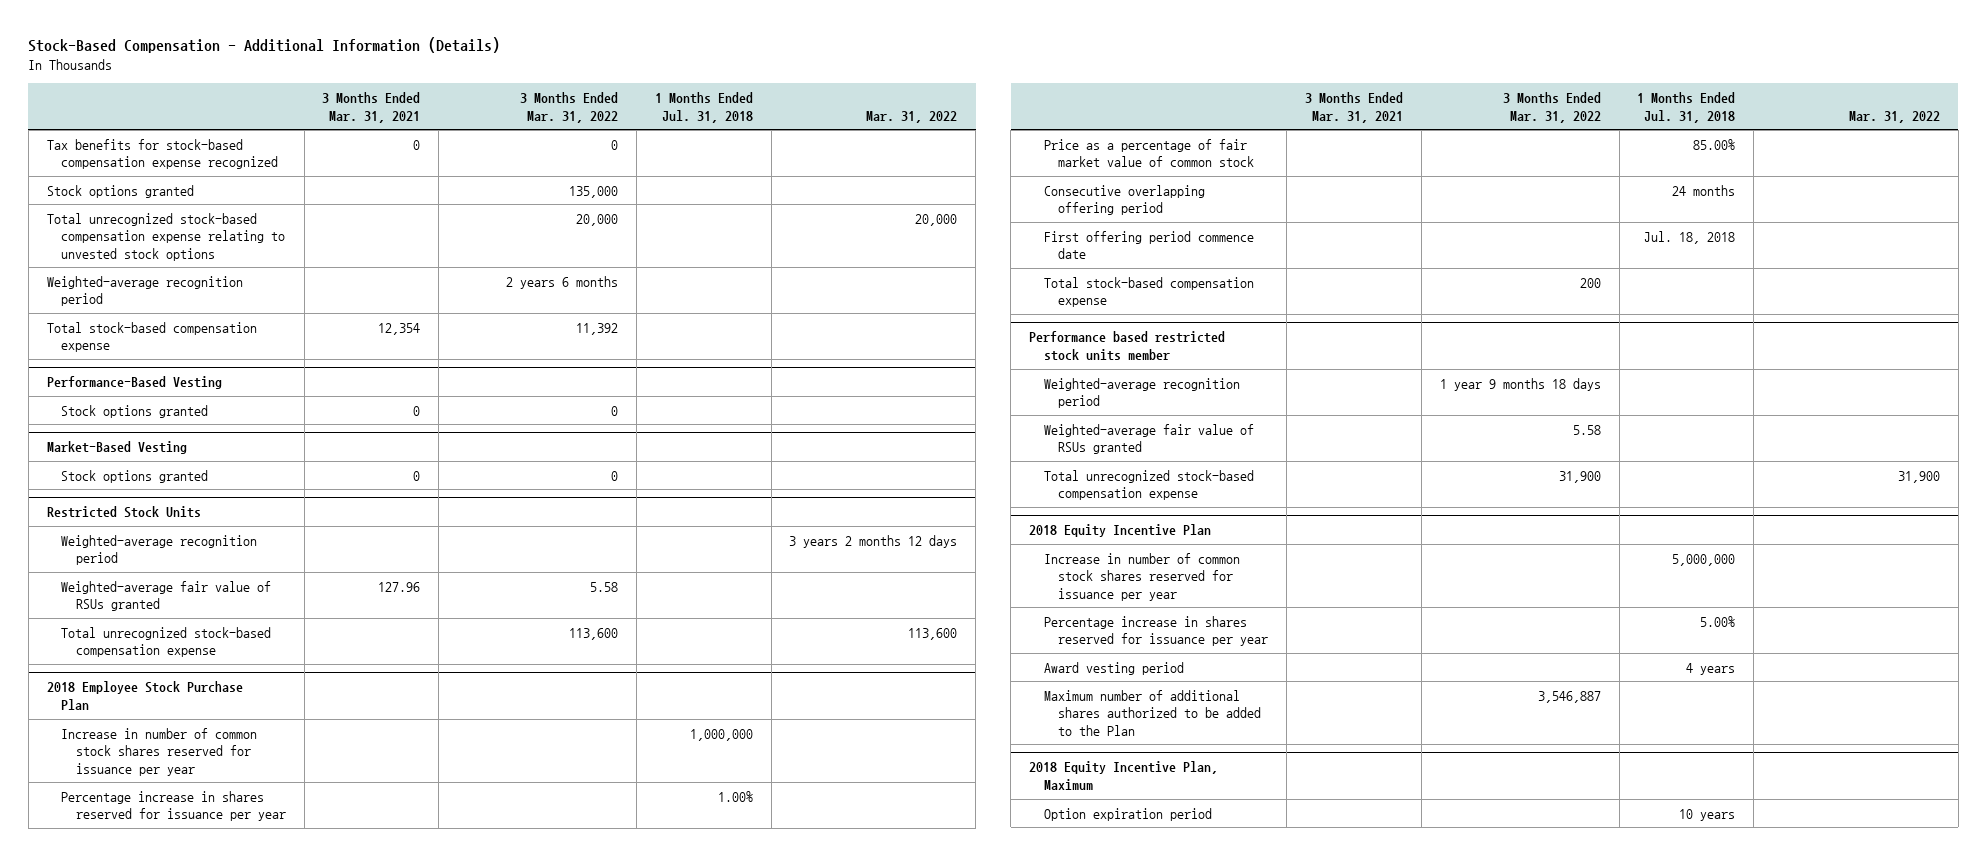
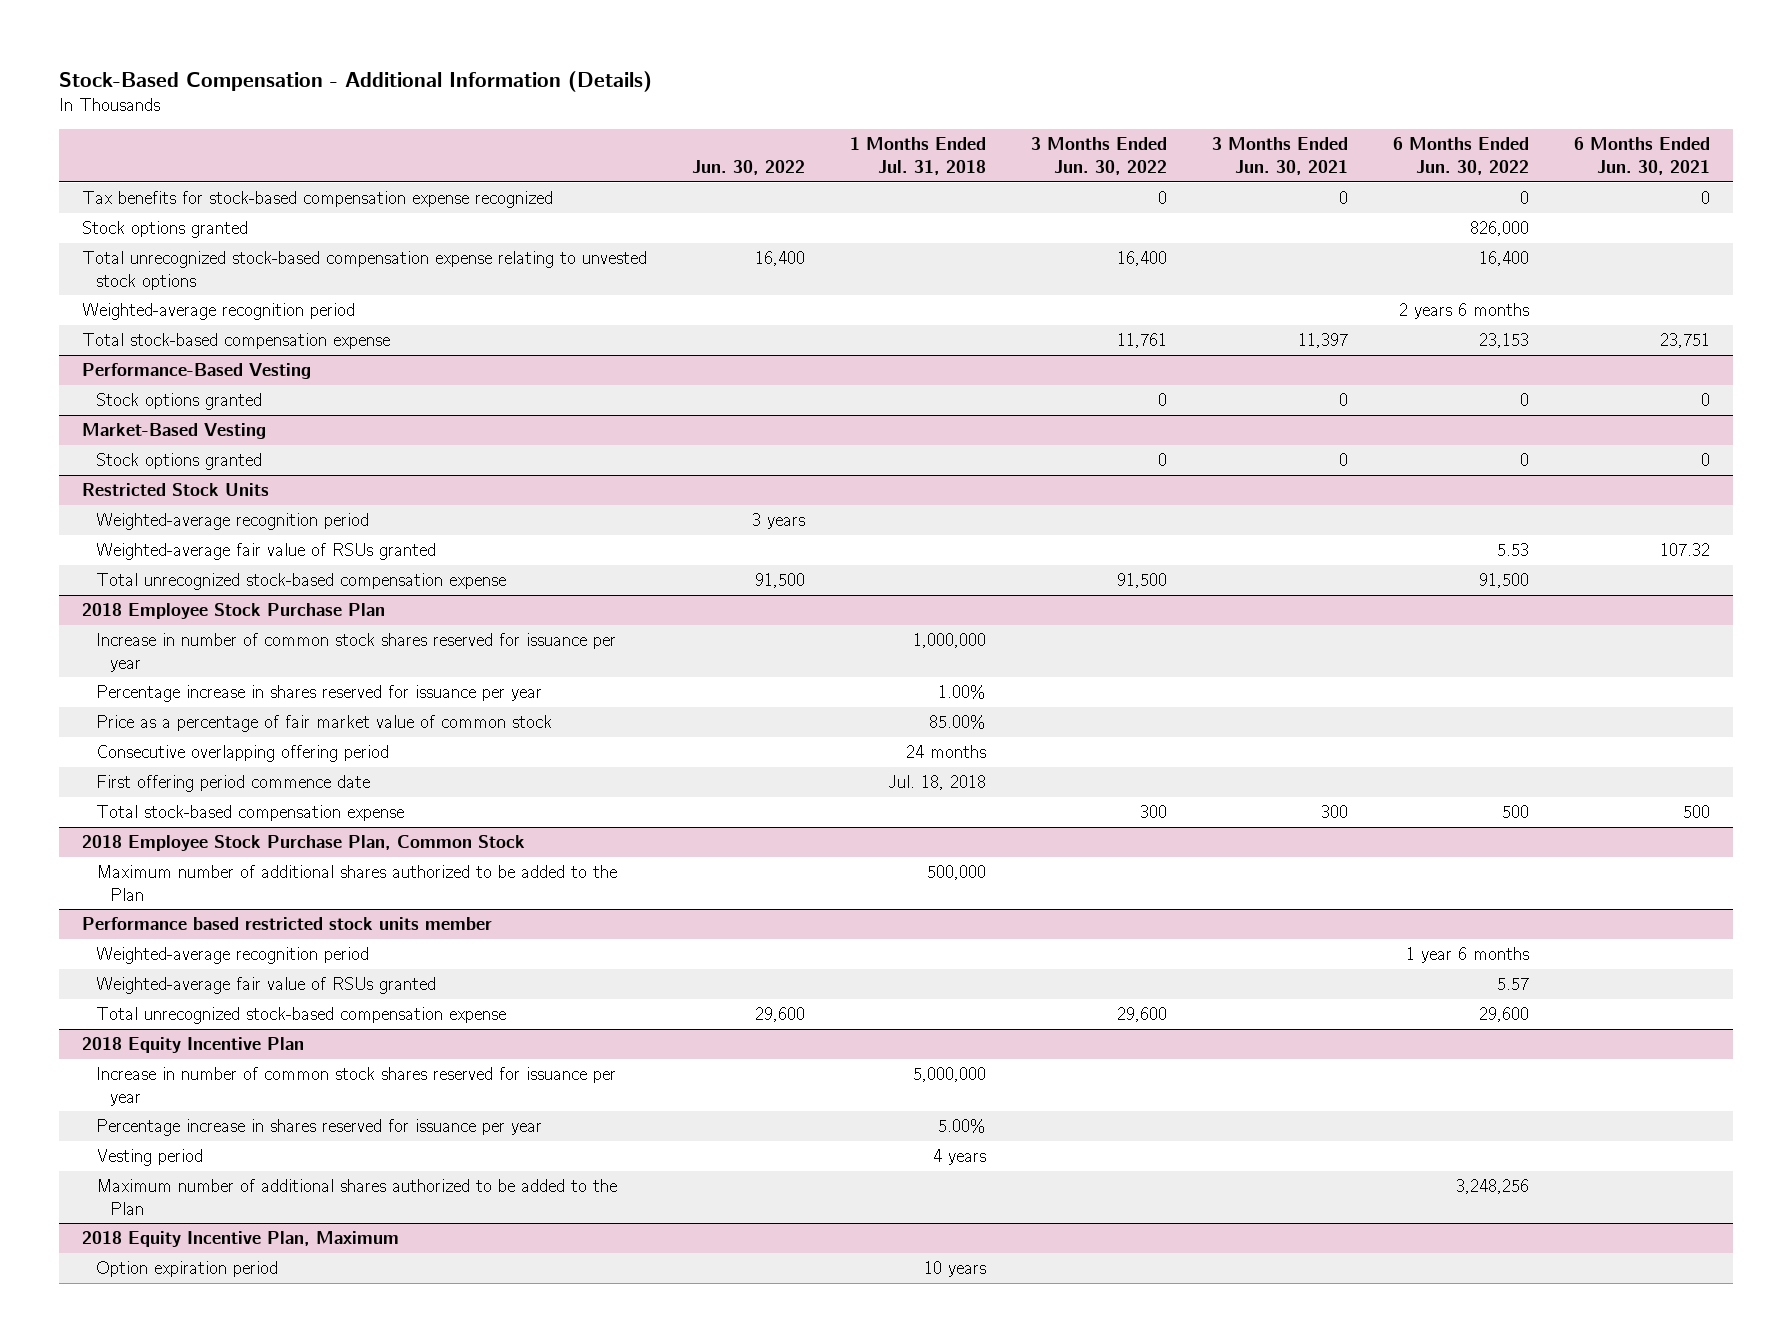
[322,91,421,123] 3 Months Ended Mar. 31, 2021 -> none
[520,91,619,123] 3 Months Ended Mar. 31, 2022 -> none
[866,110,958,123] Mar. 31, 2022 -> none
none -> [691,159,805,175] Jun. 30, 2022
none -> [1031,137,1168,175] 3 Months Ended Jun. 30, 2022
none -> [1212,137,1349,175] 3 Months Ended Jun. 30, 2021
none -> [1393,137,1530,175] 6 Months Ended Jun. 30, 2022
none -> [1574,137,1711,175] 6 Months Ended Jun. 30, 2021
none -> [81,835,525,852] 2018 Employee Stock Purchase Plan, Common Stock
none -> [95,865,617,901] Maximum number of additional shares authorized to be added to the Plan
[1043,661,1184,675] Award vesting period -> [95,1149,203,1167] Vesting period

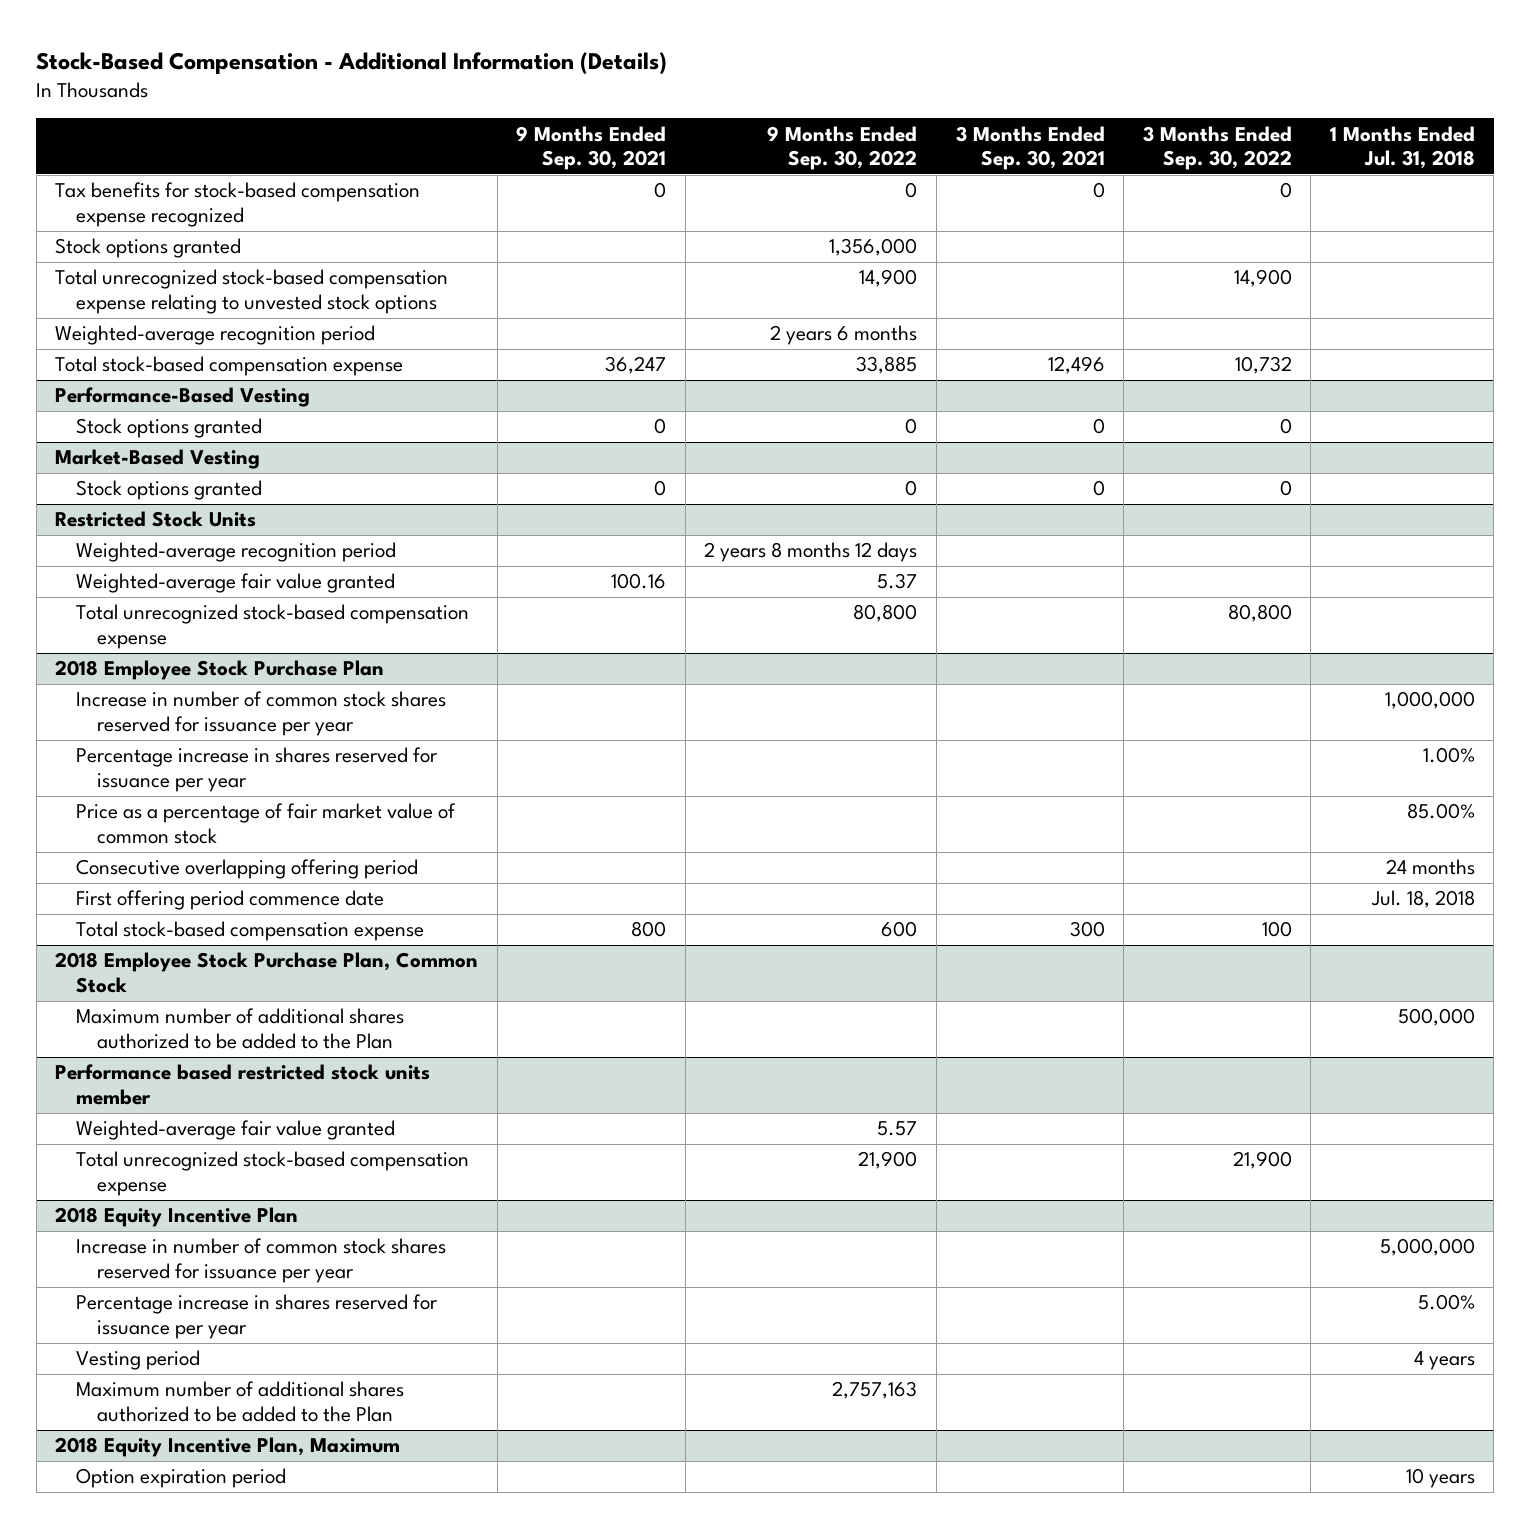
[691,159,805,175] Jun. 30, 2022 -> none
[1031,137,1168,175] 3 Months Ended Jun. 30, 2022 -> none
[1212,137,1349,175] 3 Months Ended Jun. 30, 2021 -> none
[1393,137,1530,175] 6 Months Ended Jun. 30, 2022 -> none
[1574,137,1711,175] 6 Months Ended Jun. 30, 2021 -> none
none -> [516,125,667,171] 9 Months Ended Sep. 30, 2021
none -> [767,125,918,171] 9 Months Ended Sep. 30, 2022
none -> [955,125,1105,171] 3 Months Ended Sep. 30, 2021
none -> [1142,125,1292,171] 3 Months Ended Sep. 30, 2022
[95,543,436,561] Weighted-average fair value of RSUs granted -> [76,573,396,594] Weighted-average fair value granted
[95,947,369,965] Weighted-average recognition period -> none
[95,977,436,995] Weighted-average fair value of RSUs granted -> [76,1120,396,1141] Weighted-average fair value granted

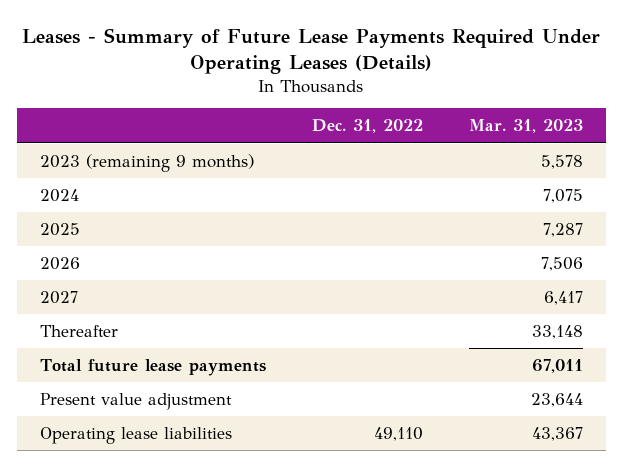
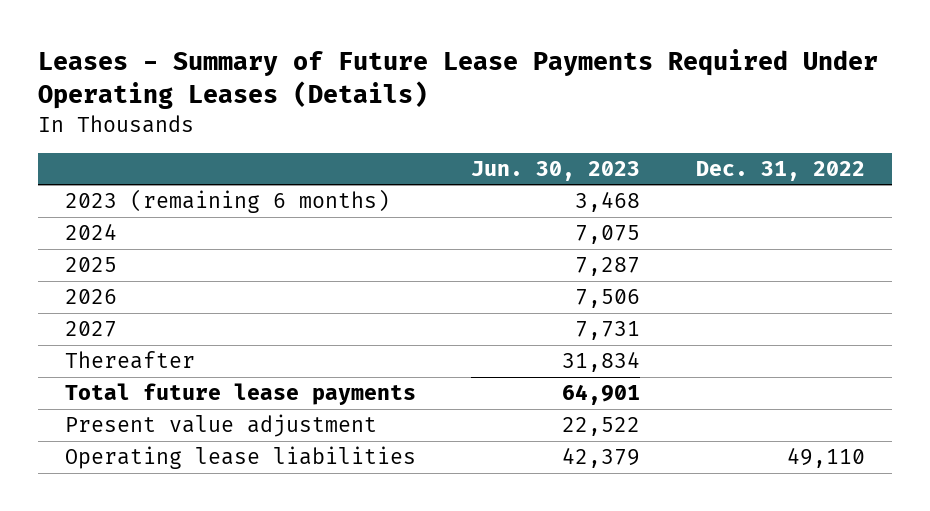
[468,119,583,134] Mar. 31, 2023 -> none
none -> [471,161,641,182] Jun. 30, 2023
[39,153,254,172] 2023 (remaining 9 months) -> [65,189,391,214] 2023 (remaining 6 months)

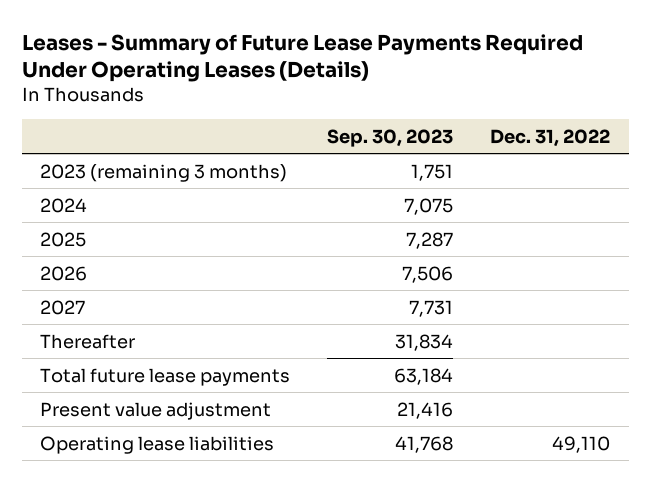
[471,161,641,182] Jun. 30, 2023 -> none
none -> [327,128,454,147] Sep. 30, 2023
[65,189,391,214] 2023 (remaining 6 months) -> [40,163,288,182] 2023 (remaining 3 months)

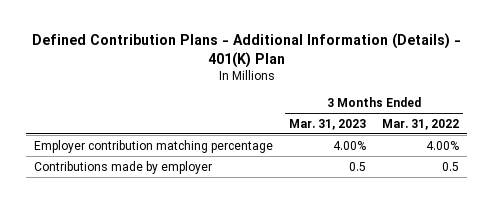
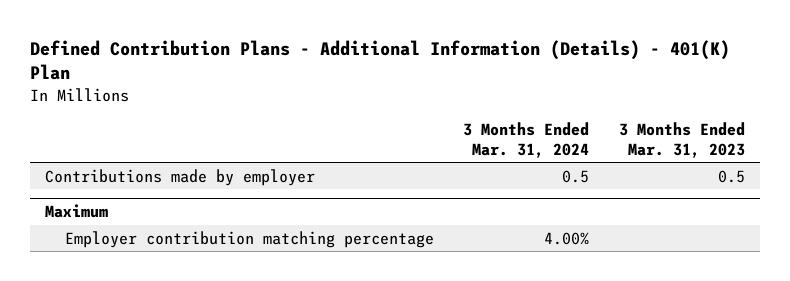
[381,118,459,130] Mar. 31, 2022 -> none
none -> [463,121,590,158] 3 Months Ended Mar. 31, 2024
[34,139,274,153] Employer contribution matching percentage -> none
none -> [45,204,109,219] Maximum
none -> [64,230,434,248] Employer contribution matching percentage

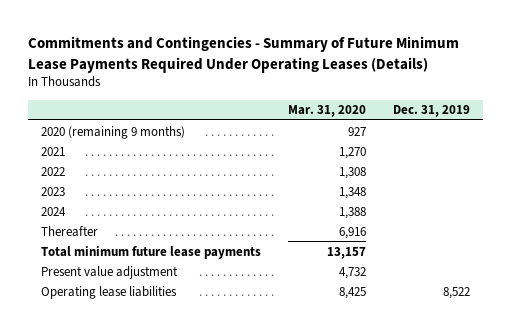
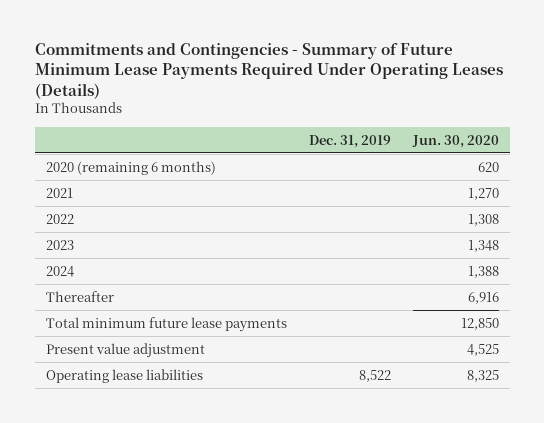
[287,105,366,118] Mar. 31, 2020 -> none
none -> [411,134,499,148] Jun. 30, 2020
[40,125,185,139] 2020 (remaining 9 months) -> [45,160,216,175] 2020 (remaining 6 months)

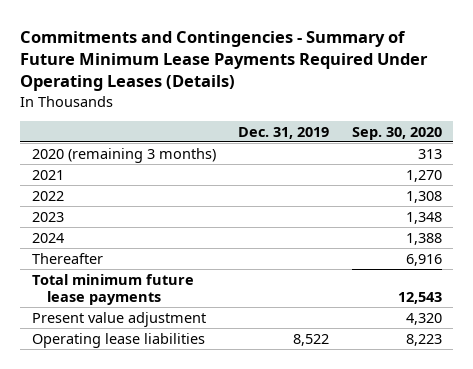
[411,134,499,148] Jun. 30, 2020 -> none
none -> [351,126,442,140] Sep. 30, 2020
[45,160,216,175] 2020 (remaining 6 months) -> [31,147,216,163] 2020 (remaining 3 months)

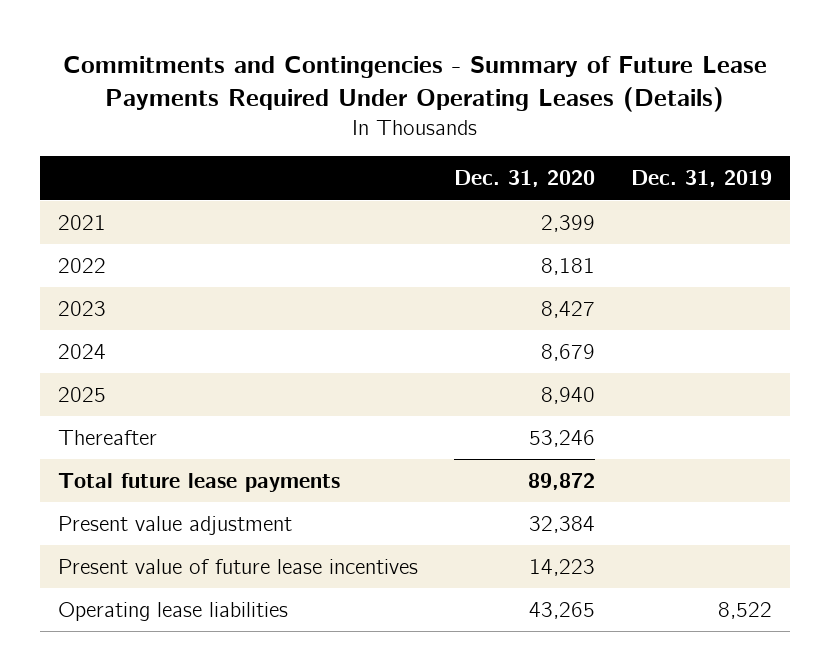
[20,30,429,92] Commitments and Contingencies - Summary of Future Minimum Lease Payments Required Under Operating Leases (Details) -> [63,56,768,113] Commitments and Contingencies - Summary of Future Lease Payments Required Under Operating Leases (Details)
[351,126,442,140] Sep. 30, 2020 -> none
none -> [454,170,596,188] Dec. 31, 2020
[31,147,216,163] 2020 (remaining 3 months) -> none
none -> [58,386,107,402] 2025
[31,273,194,305] Total minimum future lease payments -> [58,472,341,492] Total future lease payments
none -> [58,558,419,574] Present value of future lease incentives

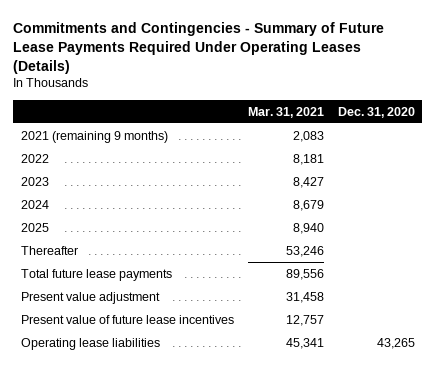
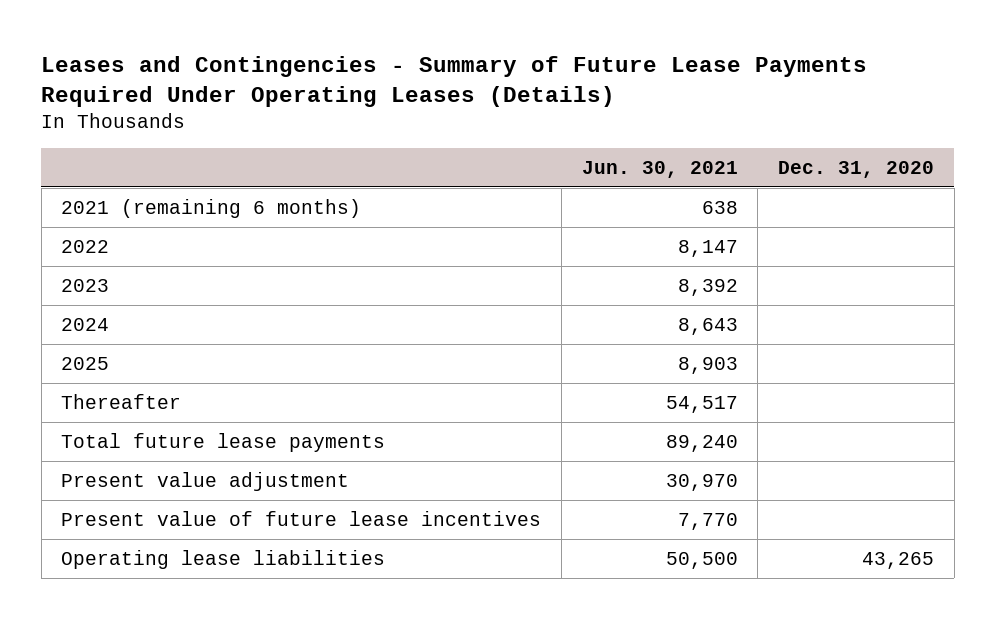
[13,21,385,74] Commitments and Contingencies - Summary of Future Lease Payments Required Under Operating Leases (Details) -> [41,55,868,107] Leases and Contingencies - Summary of Future Lease Payments Required Under Operating Leases (Details)
[247,106,324,118] Mar. 31, 2021 -> none
none -> [581,160,738,178] Jun. 30, 2021
[20,130,168,143] 2021 (remaining 9 months) -> [61,198,362,218] 2021 (remaining 6 months)

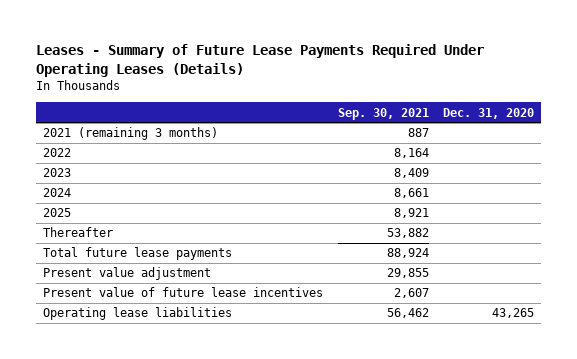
[41,55,868,107] Leases and Contingencies - Summary of Future Lease Payments Required Under Operating Leases (Details) -> [36,44,485,77] Leases - Summary of Future Lease Payments Required Under Operating Leases (Details)
[581,160,738,178] Jun. 30, 2021 -> none
none -> [337,107,429,120] Sep. 30, 2021
[61,198,362,218] 2021 (remaining 6 months) -> [43,127,219,141] 2021 (remaining 3 months)

